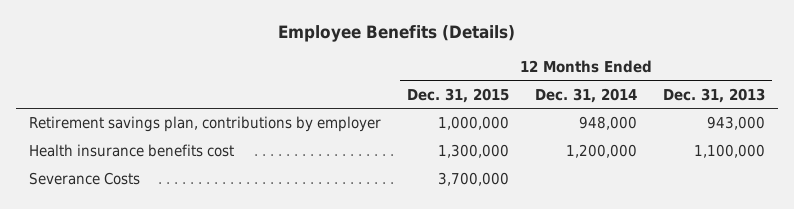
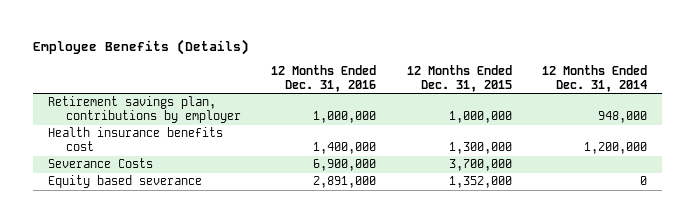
[663,87,766,103] Dec. 31, 2013 -> none
none -> [271,65,377,93] 12 Months Ended Dec. 31, 2016
none -> [48,175,203,189] Equity based severance

